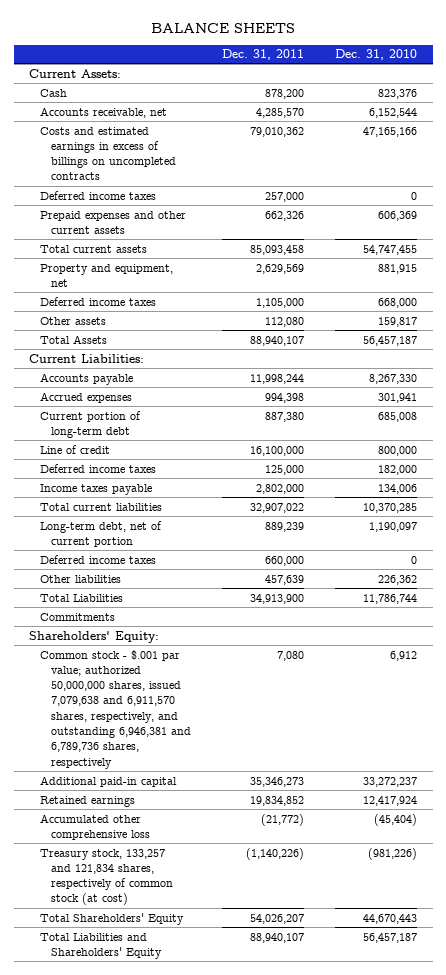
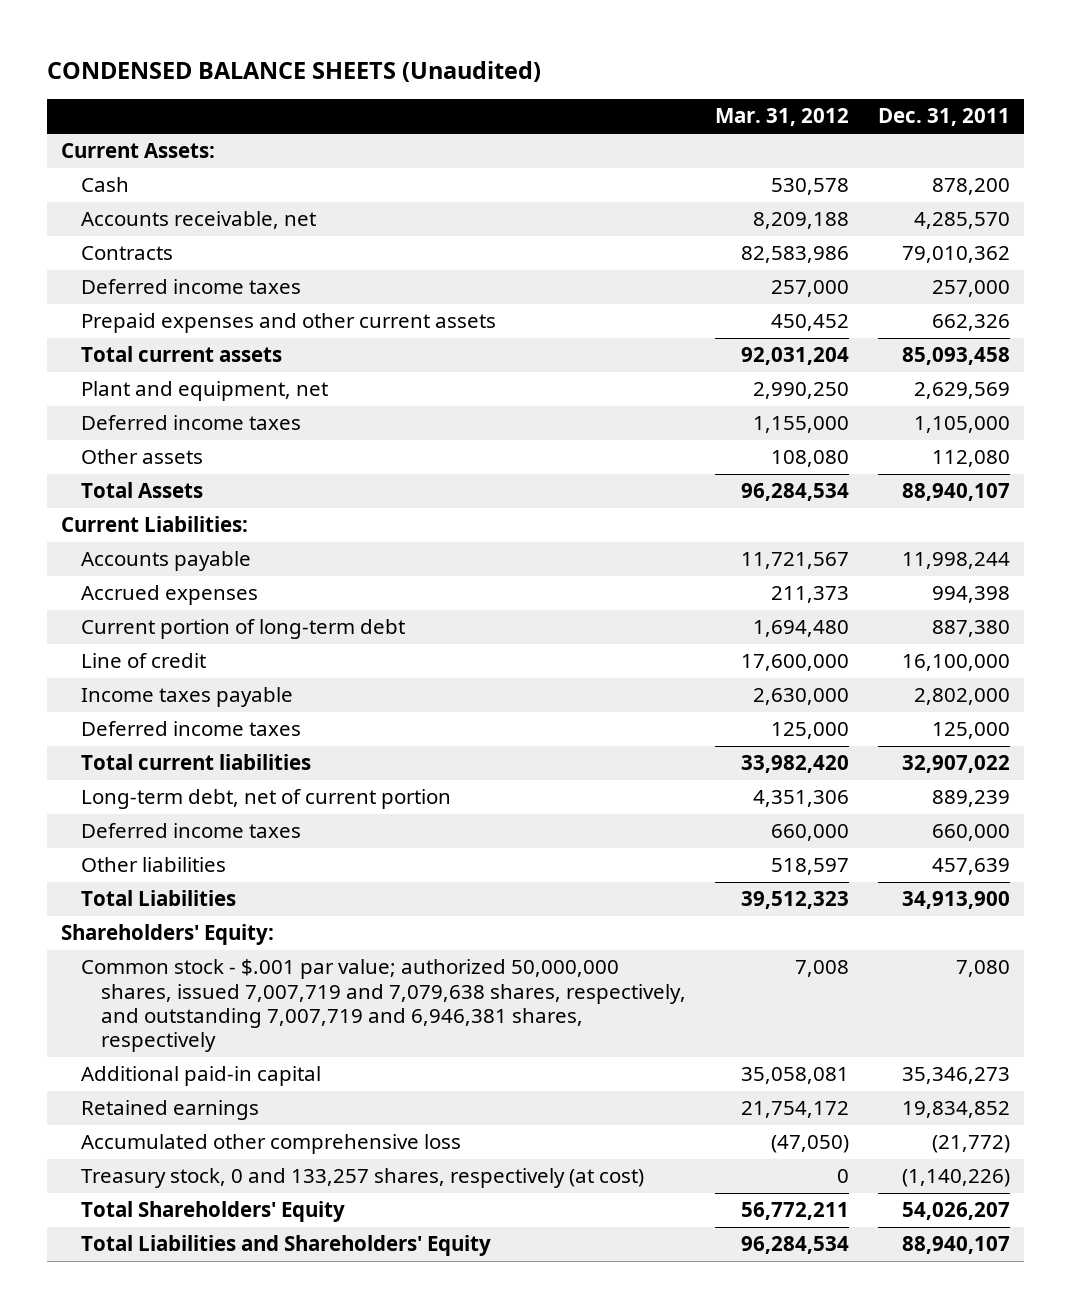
[151,22,296,33] BALANCE SHEETS -> [46,60,541,82] CONDENSED BALANCE SHEETS (Unaudited)
[335,49,418,61] Dec. 31, 2010 -> none
none -> [714,108,849,127] Mar. 31, 2012
[40,126,176,181] Costs and estimated earnings in excess of billings on uncompleted contracts -> [81,246,174,261] Contracts
[40,263,174,287] Property and equipment, net -> [81,381,329,402] Plant and equipment, net
[40,463,157,473] Deferred income taxes -> [81,721,302,737] Deferred income taxes
[40,612,116,621] Commitments -> none
[40,649,191,769] Common stock - $.001 par value; authorized 50,000,000 shares, issued 7,079,638 and 6,911,570 shares, respectively, and outstanding 6,946,381 and 6,789,736 shares, respectively -> [81,959,686,1053] Common stock - $.001 par value; authorized 50,000,000 shares, issued 7,007,719 and 7,079,638 shares, respectively, and outstanding 7,007,719 and 6,946,381 shares, respectively
[40,848,173,906] Treasury stock, 133,257 and 121,834 shares, respectively of common stock (at cost) -> [81,1168,645,1189] Treasury stock, 0 and 133,257 shares, respectively (at cost)

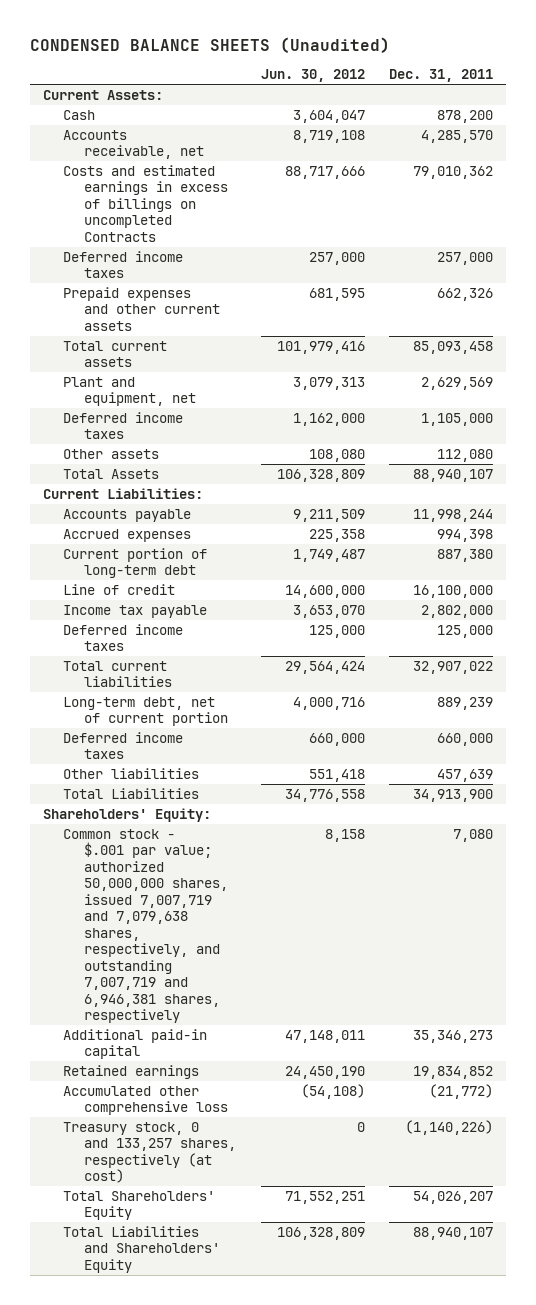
[714,108,849,127] Mar. 31, 2012 -> none
none -> [260,68,365,82] Jun. 30, 2012
[81,246,174,261] Contracts -> [63,164,228,242] Costs and estimated earnings in excess of billings on uncompleted Contracts
[81,687,294,708] Income taxes payable -> [63,604,208,618] Income tax payable

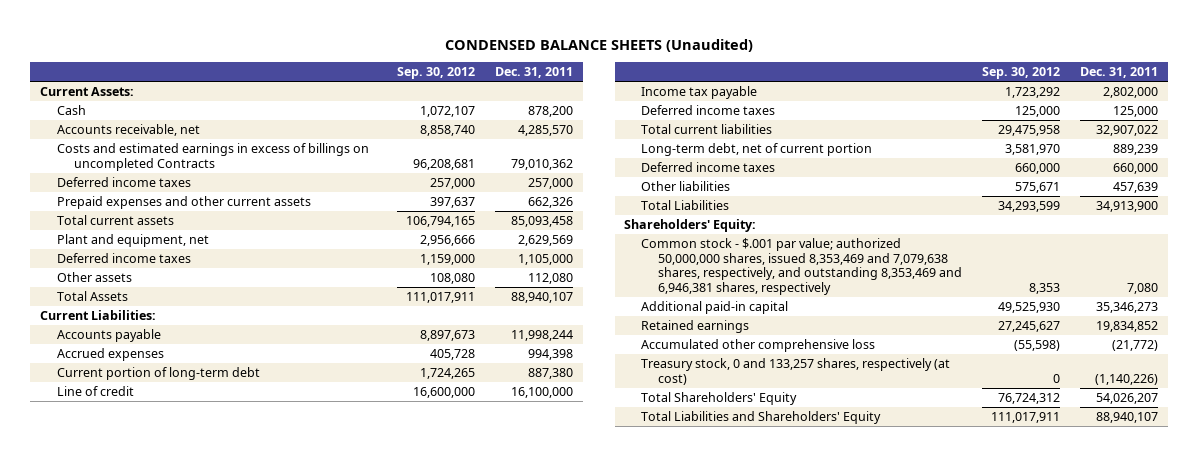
[260,68,365,82] Jun. 30, 2012 -> none
none -> [397,67,476,80] Sep. 30, 2012
[63,828,228,1024] Common stock - $.001 par value; authorized 50,000,000 shares, issued 7,007,719 and 7,079,638 shares, respectively, and outstanding 7,007,719 and 6,946,381 shares, respectively -> [641,238,963,296] Common stock - $.001 par value; authorized 50,000,000 shares, issued 8,353,469 and 7,079,638 shares, respectively, and outstanding 8,353,469 and 6,946,381 shares, respectively

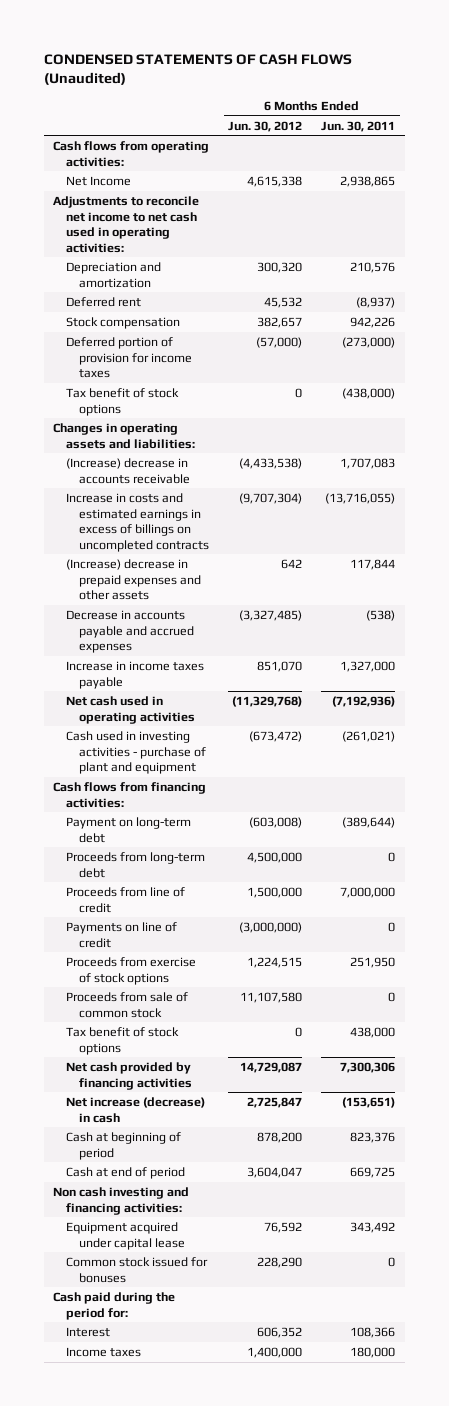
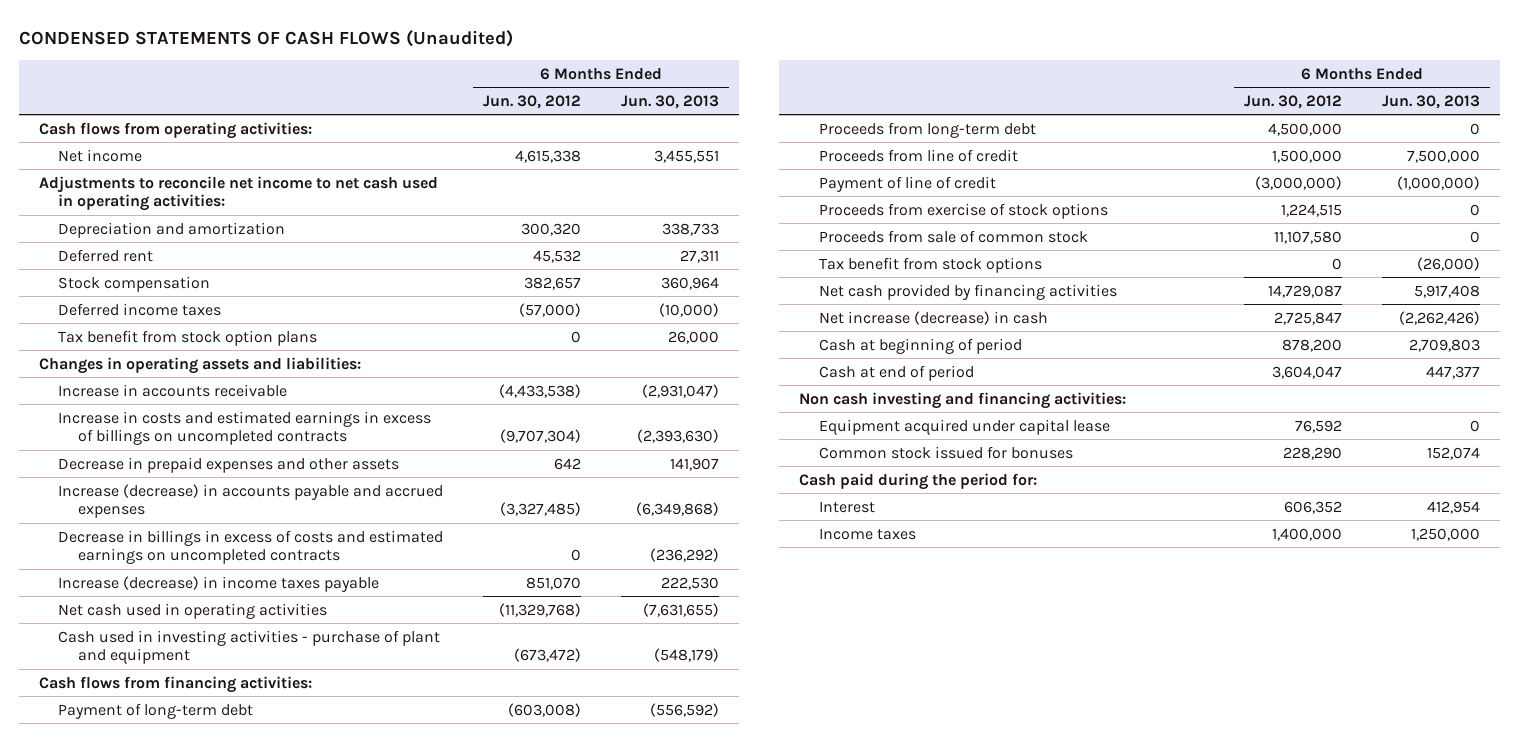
[321,120,396,132] Jun. 30, 2011 -> none
none -> [621,94,720,109] Jun. 30, 2013
[66,175,132,186] Net Income -> [58,148,143,162] Net income
[66,336,192,379] Deferred portion of provision for income taxes -> [58,302,222,316] Deferred income taxes
[66,387,180,416] Tax benefit of stock options -> [58,329,318,346] Tax benefit from stock option plans
[66,457,190,484] (Increase) decrease in accounts receivable -> [58,383,288,397] Increase in accounts receivable
[66,558,201,601] (Increase) decrease in prepaid expenses and other assets -> [58,456,400,473] Decrease in prepaid expenses and other assets
[66,609,194,654] Decrease in accounts payable and accrued expenses -> [58,483,444,519] Increase (decrease) in accounts payable and accrued expenses
none -> [58,529,444,565] Decrease in billings in excess of costs and estimated earnings on uncompleted contracts
[66,660,205,689] Increase in income taxes payable -> [58,575,380,592] Increase (decrease) in income taxes payable
[66,816,192,843] Payment on long-term debt -> [58,702,254,719] Payment of long-term debt
[66,921,178,948] Payments on line of credit -> [818,175,996,192] Payment of line of credit
[66,1026,180,1055] Tax benefit of stock options -> [818,256,1042,273] Tax benefit from stock options

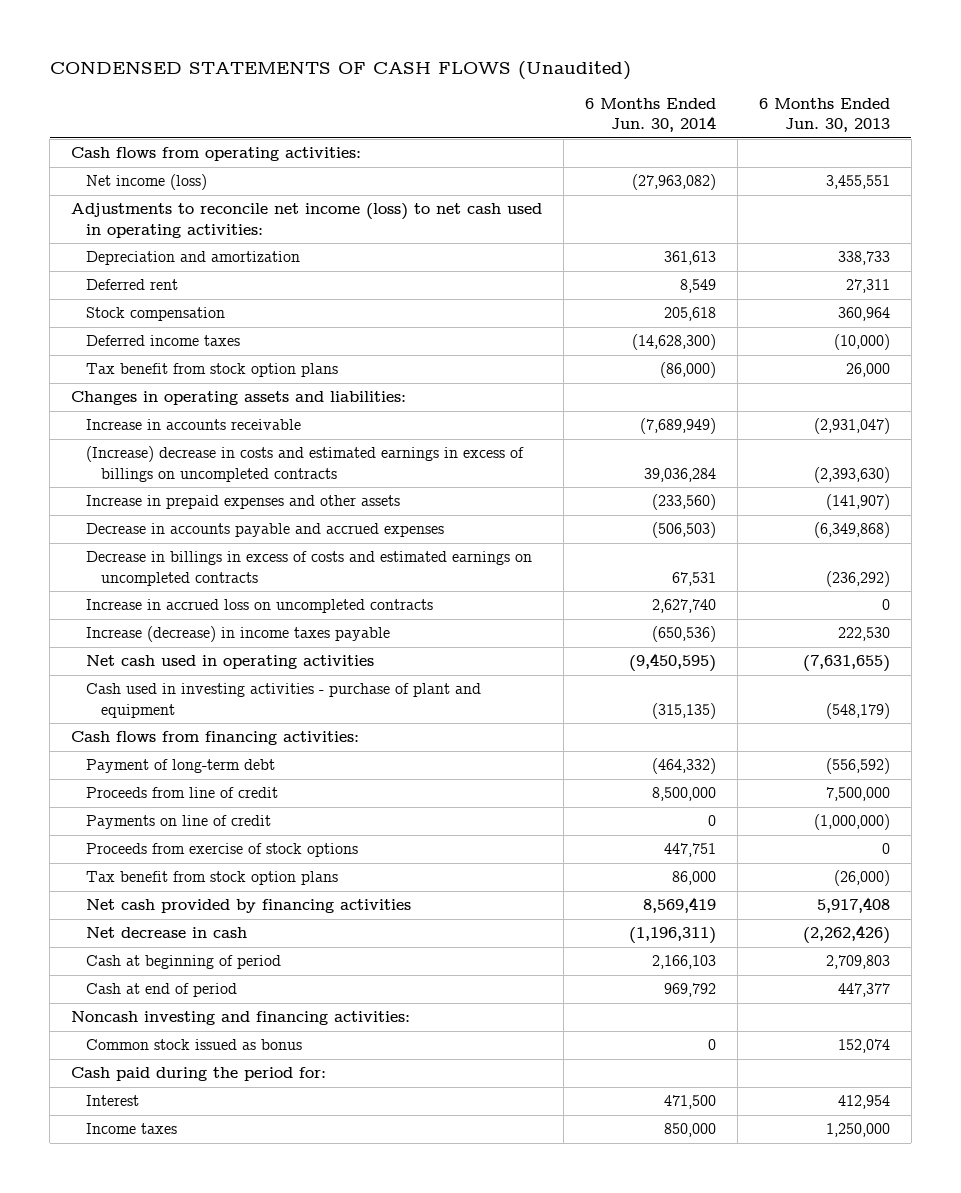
[483,94,582,109] Jun. 30, 2012 -> none
none -> [585,97,717,133] 6 Months Ended Jun. 30, 2014
[58,148,143,162] Net income -> [85,174,207,191] Net income (loss)
[38,175,438,212] Adjustments to reconcile net income to net cash used in operating activities: -> [71,203,543,238] Adjustments to reconcile net income (loss) to net cash used in operating activities:
[58,410,432,446] Increase in costs and estimated earnings in excess of billings on uncompleted contracts -> [85,446,524,482] (Increase) decrease in costs and estimated earnings in excess of billings on uncompleted contracts
[58,456,400,473] Decrease in prepaid expenses and other assets -> [85,495,400,510] Increase in prepaid expenses and other assets
[670,457,720,471] 141,907 -> [826,494,891,511] (141,907)
[58,483,444,519] Increase (decrease) in accounts payable and accrued expenses -> [85,523,444,538] Decrease in accounts payable and accrued expenses
none -> [85,599,433,614] Increase in accrued loss on uncompleted contracts
[818,121,1036,138] Proceeds from long-term debt -> none
[818,175,996,192] Payment of line of credit -> [85,815,271,830] Payments on line of credit
[818,229,1088,243] Proceeds from sale of common stock -> none
[818,256,1042,273] Tax benefit from stock options -> [85,871,338,886] Tax benefit from stock option plans
[818,310,1048,325] Net increase (decrease) in cash -> [85,927,247,939] Net decrease in cash
[818,418,1110,435] Equipment acquired under capital lease -> none
[799,391,1127,409] Non cash investing and financing activities: -> [71,1011,411,1026] Noncash investing and financing activities:
[818,445,1073,459] Common stock issued for bonuses -> [85,1039,302,1051] Common stock issued as bonus

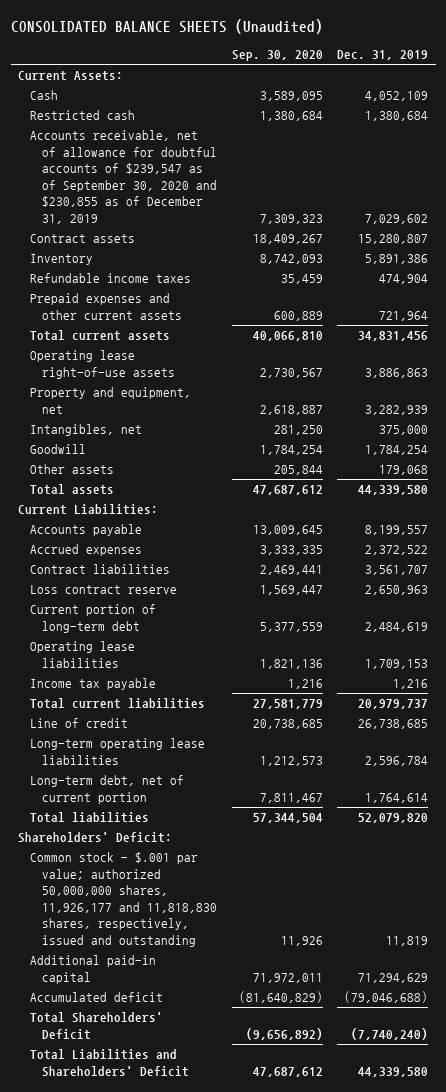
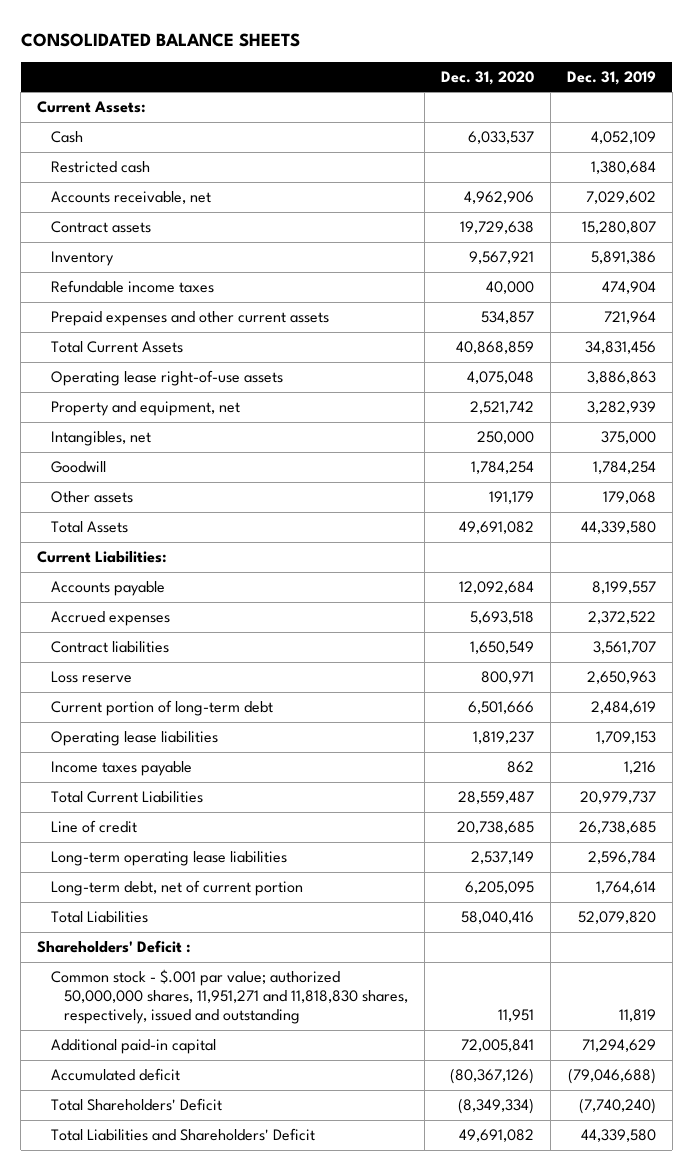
[10,18,323,34] CONSOLIDATED BALANCE SHEETS (Unaudited) -> [20,32,300,47] CONSOLIDATED BALANCE SHEETS
[231,50,323,62] Sep. 30, 2020 -> none
none -> [440,70,534,85] Dec. 31, 2020
[30,130,218,225] Accounts receivable, net of allowance for doubtful accounts of $239,547 as of September 30, 2020 and $230,855 as of December 31, 2019 -> [50,191,211,205] Accounts receivable, net
[30,330,171,342] Total current assets -> [50,341,183,354] Total Current Assets
[30,484,115,496] Total assets -> [50,521,128,534] Total Assets
[30,585,178,595] Loss contract reserve -> [50,671,132,684] Loss reserve
[30,678,157,691] Income tax payable -> [50,761,192,777] Income taxes payable
[30,698,206,710] Total current liabilities -> [50,791,203,804] Total Current Liabilities
[30,812,150,824] Total liabilities -> [50,911,148,924] Total Liabilities
[17,832,172,844] Shareholders' Deficit: -> [37,940,192,954] Shareholders' Deficit :
[30,852,218,948] Common stock - $.001 par value; authorized 50,000,000 shares, 11,926,177 and 11,818,830 shares, respectively, issued and outstanding -> [50,969,408,1025] Common stock - $.001 par value; authorized 50,000,000 shares, 11,951,271 and 11,818,830 shares, respectively, issued and outstanding

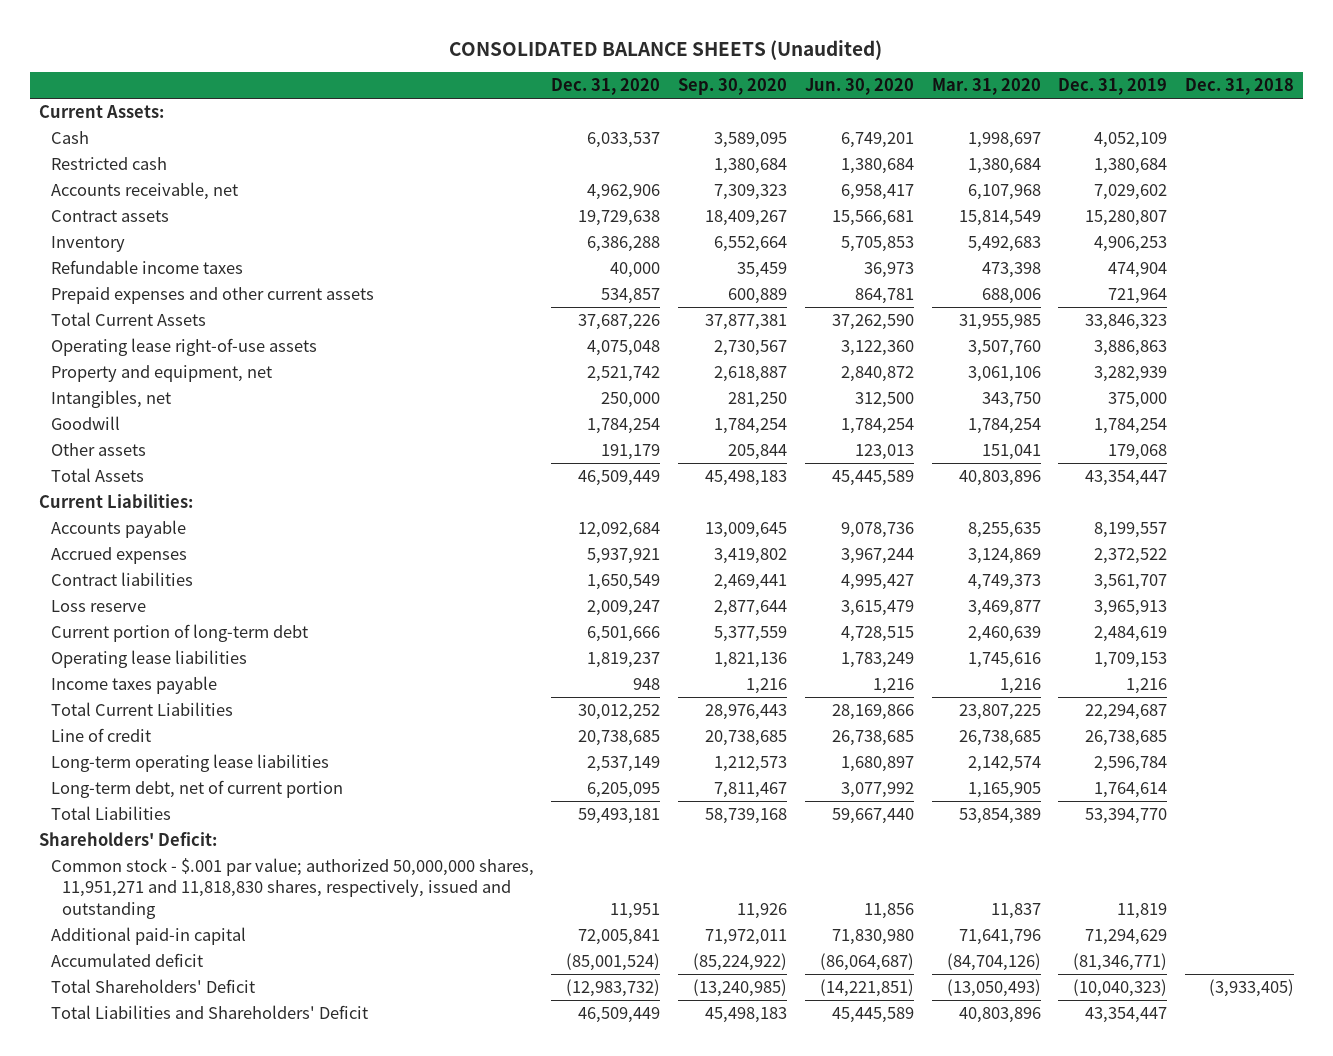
[20,32,300,47] CONSOLIDATED BALANCE SHEETS -> [449,39,883,60] CONSOLIDATED BALANCE SHEETS (Unaudited)
none -> [678,78,788,96] Sep. 30, 2020
none -> [804,78,914,96] Jun. 30, 2020
none -> [931,78,1041,96] Mar. 31, 2020
none -> [1185,78,1295,96] Dec. 31, 2018
[468,251,534,265] 9,567,921 -> [587,236,661,253] 6,386,288
[590,251,656,265] 5,891,386 -> [1094,236,1168,253] 4,906,253
[455,341,534,355] 40,868,859 -> [578,314,661,331] 37,687,226
[584,341,656,355] 34,831,456 -> [1085,314,1168,331] 33,846,323
[458,521,534,535] 49,691,082 -> [578,470,661,487] 46,509,449
[580,521,656,535] 44,339,580 -> [1085,470,1168,487] 43,354,447
[469,611,534,625] 5,693,518 -> [587,548,661,565] 5,937,921
[480,671,534,685] 800,971 -> [587,600,661,617] 2,009,247
[586,671,656,685] 2,650,963 -> [1094,600,1168,617] 3,965,913
[506,761,534,774] 862 -> [633,678,661,691] 948
[457,791,534,805] 28,559,487 -> [578,704,661,721] 30,012,252
[579,791,656,805] 20,979,737 -> [1085,704,1168,721] 22,294,687
[460,911,534,925] 58,040,416 -> [578,808,661,825] 59,493,181
[577,911,656,925] 52,079,820 -> [1085,808,1168,825] 53,394,770
[37,940,192,954] Shareholders' Deficit : -> [38,832,217,847] Shareholders' Deficit:
[449,1068,534,1085] (80,367,126) -> [566,953,661,972] (85,001,524)
[567,1068,656,1085] (79,046,688) -> [1073,953,1168,972] (81,346,771)
[457,1098,534,1115] (8,349,334) -> [566,979,661,998] (12,983,732)
[578,1098,656,1115] (7,740,240) -> [1073,979,1168,998] (10,040,323)
[458,1129,534,1143] 49,691,082 -> [578,1007,661,1024] 46,509,449
[580,1129,656,1143] 44,339,580 -> [1085,1007,1168,1024] 43,354,447

